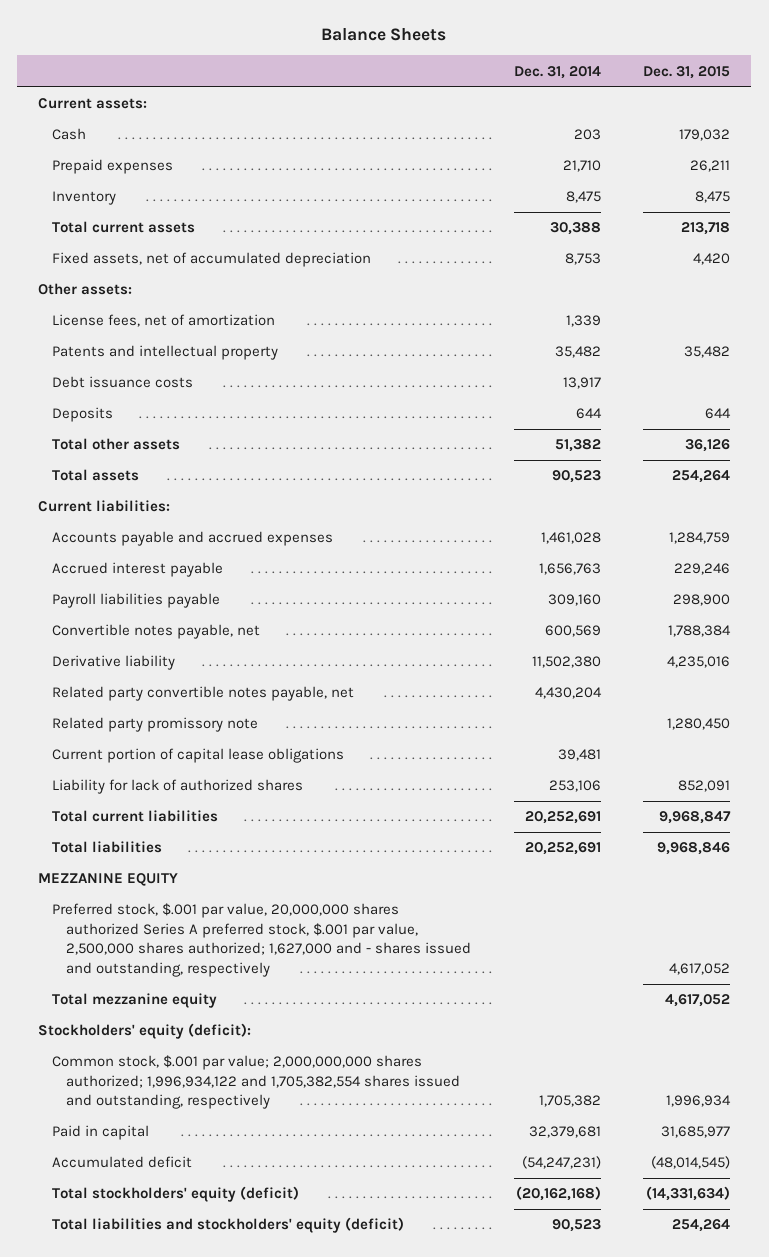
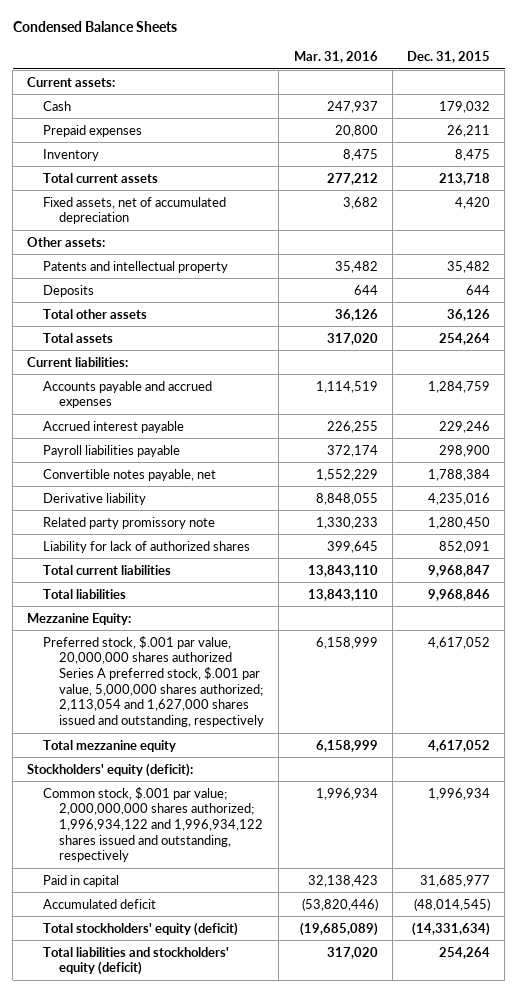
[321,28,447,42] Balance Sheets -> [12,20,177,32] Condensed Balance Sheets
[513,65,601,79] Dec. 31, 2014 -> none
none -> [293,50,378,63] Mar. 31, 2016
[52,314,276,328] License fees, net of amortization -> none
[52,376,194,389] Debt issuance costs -> none
[52,686,355,702] Related party convertible notes payable, net -> none
[52,748,345,764] Current portion of capital lease obligations -> none
[38,873,179,887] MEZZANINE EQUITY -> [27,612,132,625] Mezzanine Equity:
[52,903,472,977] Preferred stock, $.001 par value, 20,000,000 shares authorized Series A preferred stock, $.001 par value, 2,500,000 shares authorized; 1,627,000 and - shares issued and outstanding, respectively -> [43,635,265,728] Preferred stock, $.001 par value, 20,000,000 shares authorized Series A preferred stock, $.001 par value, 5,000,000 shares authorized; 2,113,054 and 1,627,000 shares issued and outstanding, respectively
[52,1055,461,1110] Common stock, $.001 par value; 2,000,000,000 shares authorized; 1,996,934,122 and 1,705,382,554 shares issued and outstanding, respectively -> [43,786,264,863] Common stock, $.001 par value; 2,000,000,000 shares authorized; 1,996,934,122 and 1,996,934,122 shares issued and outstanding, respectively

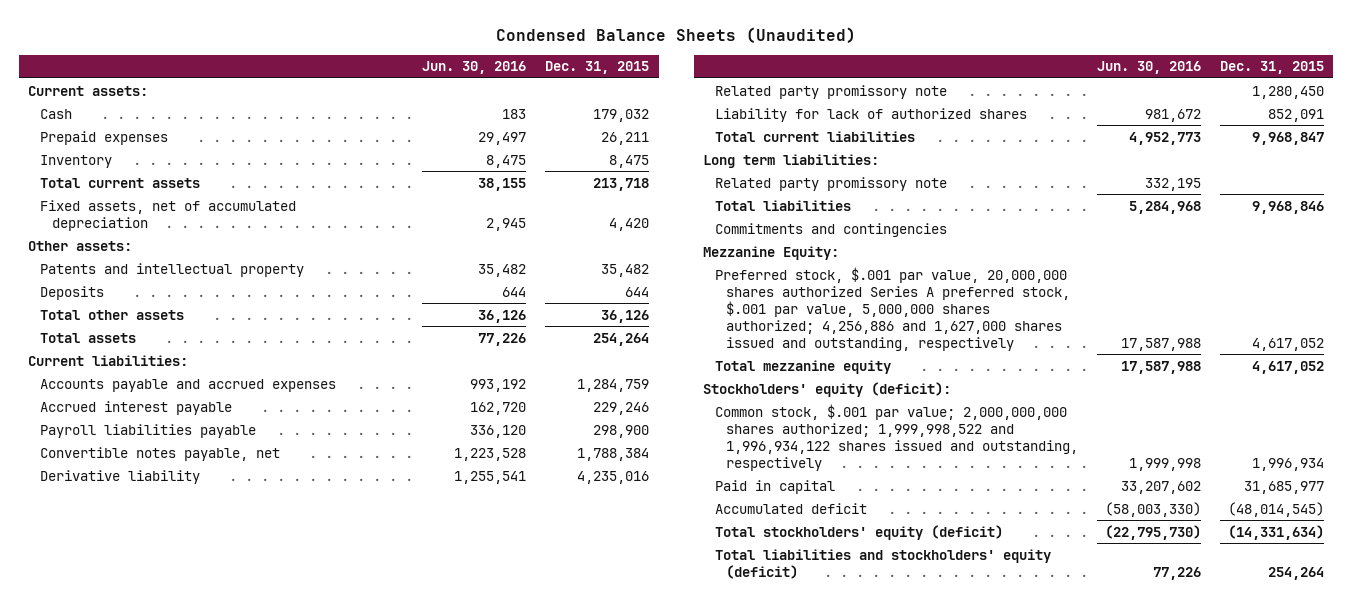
[12,20,177,32] Condensed Balance Sheets -> [496,26,857,43] Condensed Balance Sheets (Unaudited)
[293,50,378,63] Mar. 31, 2016 -> none
none -> [422,61,527,75] Jun. 30, 2016
none -> [703,153,880,168] Long term liabilities:
none -> [714,176,947,191] Related party promissory note
none -> [714,222,947,237] Commitments and contingencies
[43,635,265,728] Preferred stock, $.001 par value, 20,000,000 shares authorized Series A preferred stock, $.001 par value, 5,000,000 shares authorized; 2,113,054 and 1,627,000 shares issued and outstanding, respectively -> [714,266,1071,352] Preferred stock, $.001 par value, 20,000,000 shares authorized Series A preferred stock, $.001 par value, 5,000,000 shares authorized; 4,256,886 and 1,627,000 shares issued and outstanding, respectively
[43,786,264,863] Common stock, $.001 par value; 2,000,000,000 shares authorized; 1,996,934,122 and 1,996,934,122 shares issued and outstanding, respectively -> [714,403,1079,471] Common stock, $.001 par value; 2,000,000,000 shares authorized; 1,999,998,522 and 1,996,934,122 shares issued and outstanding, respectively

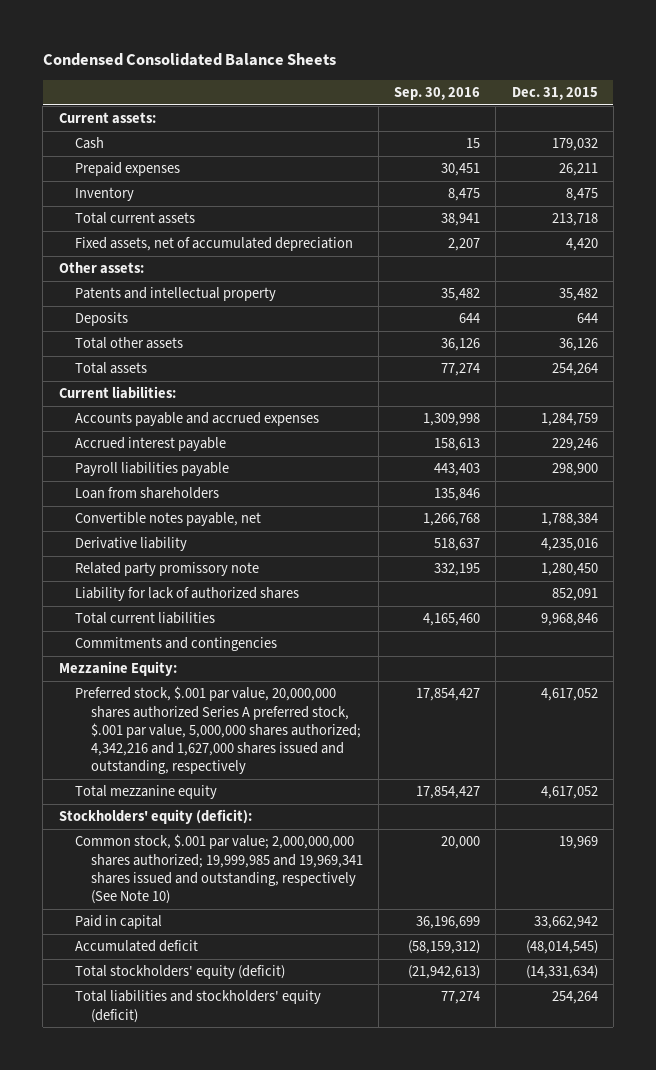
[496,26,857,43] Condensed Balance Sheets (Unaudited) -> [42,53,336,67] Condensed Consolidated Balance Sheets
[422,61,527,75] Jun. 30, 2016 -> none
none -> [394,87,481,101] Sep. 30, 2016
none -> [74,487,219,500] Loan from shareholders
[703,153,880,168] Long term liabilities: -> none
[714,176,947,191] Related party promissory note -> none
[714,199,851,211] Total liabilities -> none
[1252,131,1325,145] 9,968,847 -> [540,613,598,627] 9,968,846
[714,266,1071,352] Preferred stock, $.001 par value, 20,000,000 shares authorized Series A preferred stock, $.001 par value, 5,000,000 shares authorized; 4,256,886 and 1,627,000 shares issued and outstanding, respectively -> [74,686,361,775] Preferred stock, $.001 par value, 20,000,000 shares authorized Series A preferred stock, $.001 par value, 5,000,000 shares authorized; 4,342,216 and 1,627,000 shares issued and outstanding, respectively
[714,403,1079,471] Common stock, $.001 par value; 2,000,000,000 shares authorized; 1,999,998,522 and 1,996,934,122 shares issued and outstanding, respectively -> [74,834,363,905] Common stock, $.001 par value; 2,000,000,000 shares authorized; 19,999,985 and 19,969,341 shares issued and outstanding, respectively (See Note 10)
[1252,457,1325,471] 1,996,934 -> [558,836,598,850] 19,969
[1244,480,1325,494] 31,685,977 -> [533,916,598,930] 33,662,942

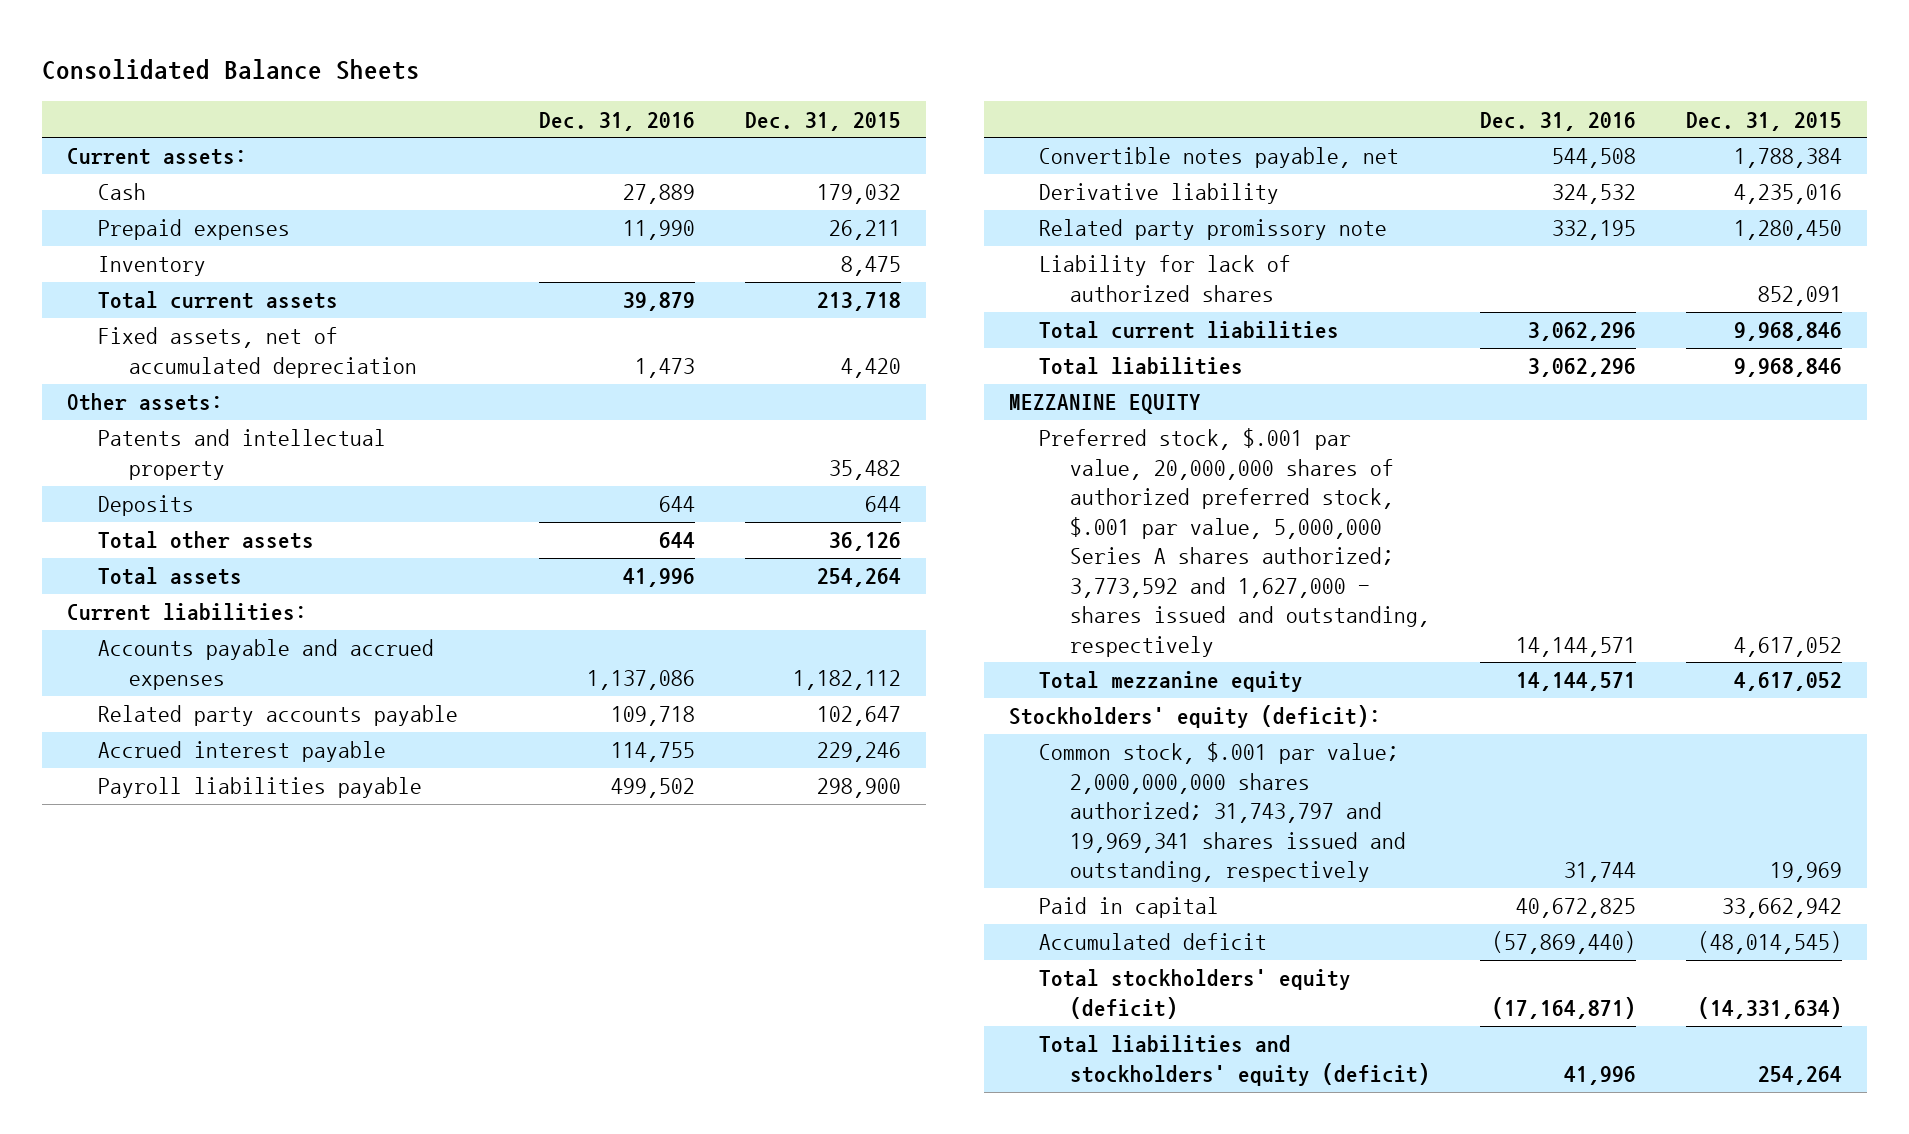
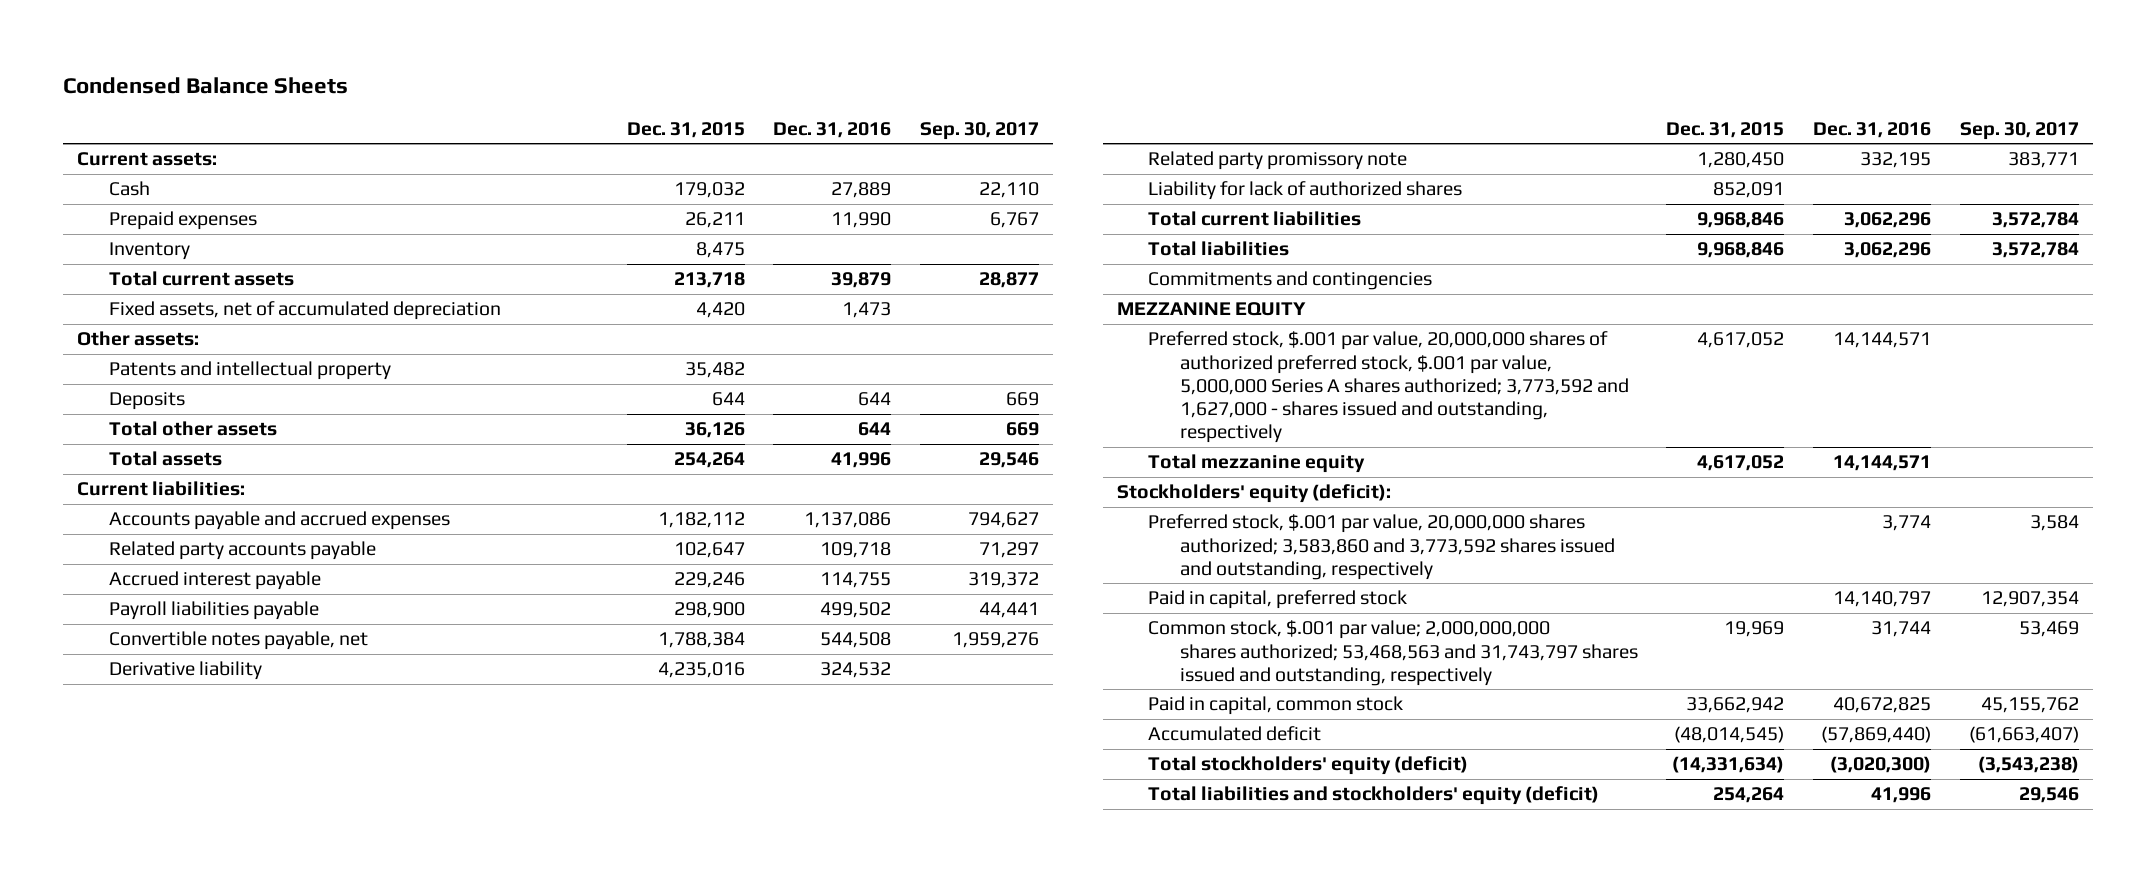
[42,58,421,80] Consolidated Balance Sheets -> [62,77,348,95] Condensed Balance Sheets
none -> [919,121,1039,140] Sep. 30, 2017
none -> [1148,271,1433,291] Commitments and contingencies
none -> [1148,514,1615,580] Preferred stock, $.001 par value, 20,000,000 shares authorized; 3,583,860 and 3,773,592 shares issued and outstanding, respectively
none -> [1148,590,1408,610] Paid in capital, preferred stock
[1039,742,1407,883] Common stock, $.001 par value; 2,000,000,000 shares authorized; 31,743,797 and 19,969,341 shares issued and outstanding, respectively -> [1148,620,1638,686] Common stock, $.001 par value; 2,000,000,000 shares authorized; 53,468,563 and 31,743,797 shares issued and outstanding, respectively
[1039,897,1220,919] Paid in capital -> [1148,696,1404,716] Paid in capital, common stock
[1492,996,1637,1019] (17,164,871) -> [1830,756,1932,774] (3,020,300)

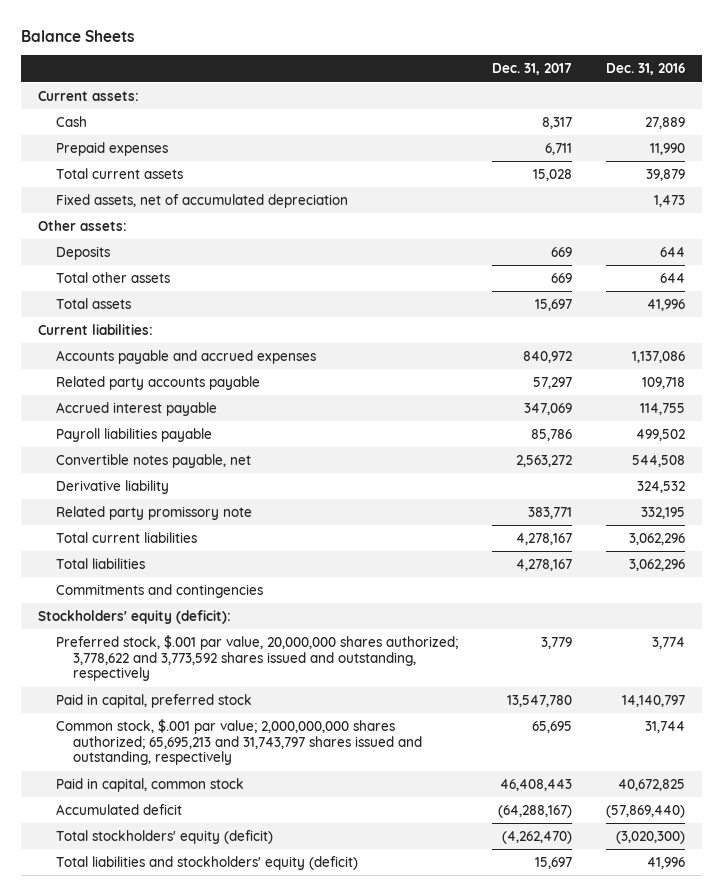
[62,77,348,95] Condensed Balance Sheets -> [20,29,134,42] Balance Sheets
[626,121,745,138] Dec. 31, 2015 -> none
[919,121,1039,140] Sep. 30, 2017 -> none
none -> [491,63,572,76] Dec. 31, 2017
[108,242,190,261] Inventory -> none
[108,361,391,381] Patents and intellectual property -> none
[1148,181,1463,201] Liability for lack of authorized shares -> none
[1116,302,1306,317] MEZZANINE EQUITY -> none
[1148,331,1629,444] Preferred stock, $.001 par value, 20,000,000 shares of authorized preferred stock, $.001 par value, 5,000,000 Series A shares authorized; 3,773,592 and 1,627,000 - shares issued and outstanding, respectively -> none
[1148,454,1366,474] Total mezzanine equity -> none
[1148,514,1615,580] Preferred stock, $.001 par value, 20,000,000 shares authorized; 3,583,860 and 3,773,592 shares issued and outstanding, respectively -> [55,635,458,682] Preferred stock, $.001 par value, 20,000,000 shares authorized; 3,778,622 and 3,773,592 shares issued and outstanding, respectively
[1148,620,1638,686] Common stock, $.001 par value; 2,000,000,000 shares authorized; 53,468,563 and 31,743,797 shares issued and outstanding, respectively -> [55,719,423,766] Common stock, $.001 par value; 2,000,000,000 shares authorized; 65,695,213 and 31,743,797 shares issued and outstanding, respectively

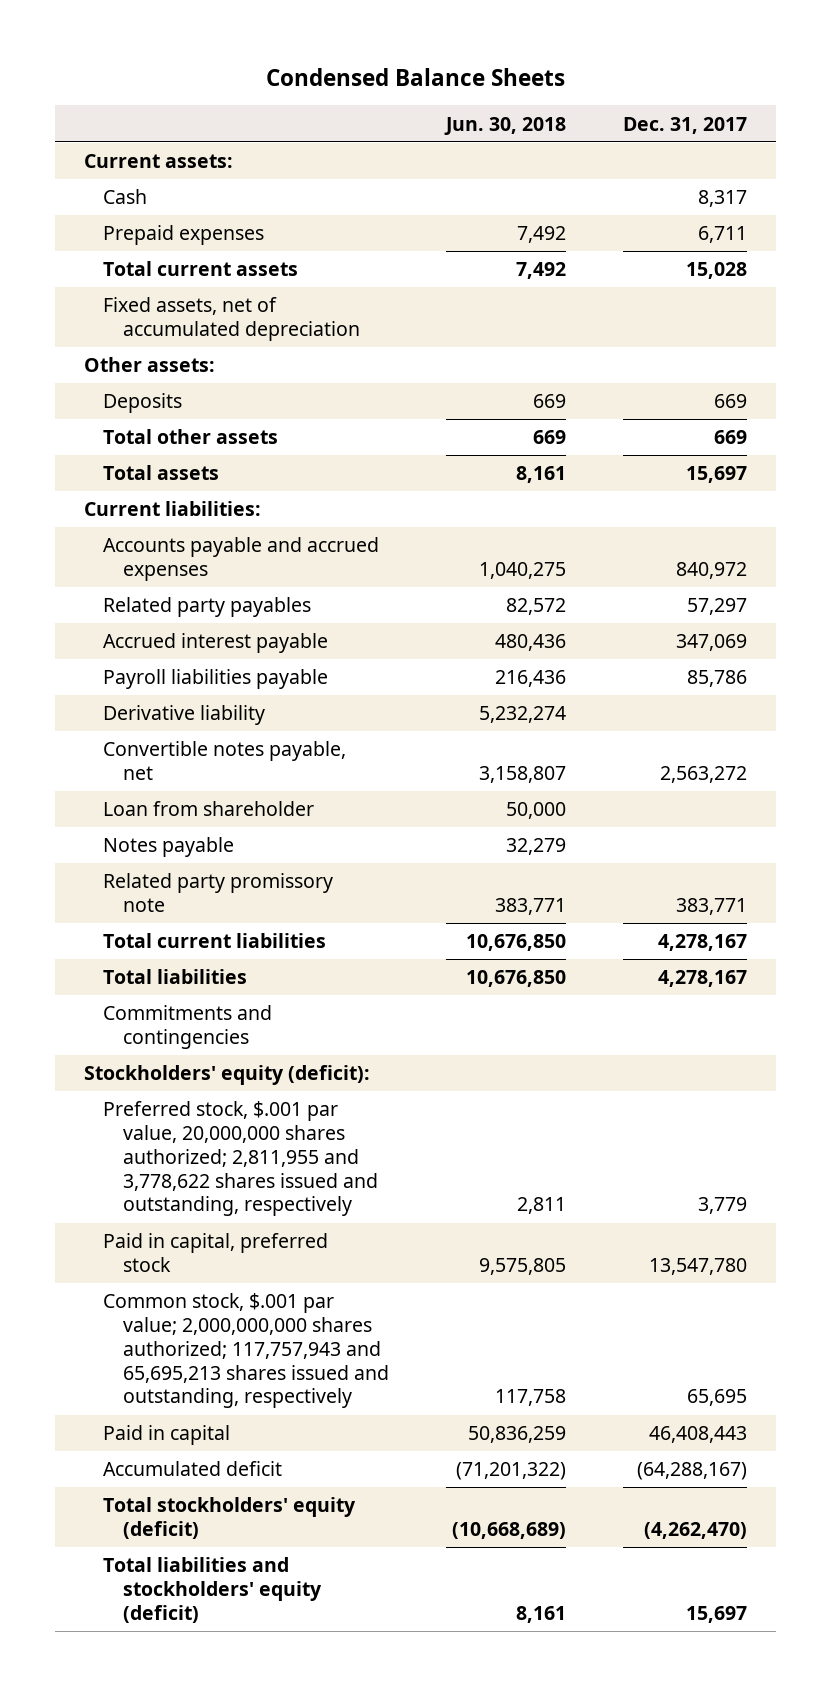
[20,29,134,42] Balance Sheets -> [265,67,565,86] Condensed Balance Sheets
[606,63,686,76] Dec. 31, 2016 -> none
none -> [444,116,567,135] Jun. 30, 2018
[55,376,260,391] Related party accounts payable -> [103,597,312,618] Related party payables
[55,454,251,469] Convertible notes payable, net -> [103,741,347,781] Convertible notes payable, net
none -> [103,801,315,817] Loan from shareholder
none -> [103,837,235,858] Notes payable
[55,635,458,682] Preferred stock, $.001 par value, 20,000,000 shares authorized; 3,778,622 and 3,773,592 shares issued and outstanding, respectively -> [103,1101,378,1217] Preferred stock, $.001 par value, 20,000,000 shares authorized; 2,811,955 and 3,778,622 shares issued and outstanding, respectively
[55,719,423,766] Common stock, $.001 par value; 2,000,000,000 shares authorized; 65,695,213 and 31,743,797 shares issued and outstanding, respectively -> [103,1293,389,1409] Common stock, $.001 par value; 2,000,000,000 shares authorized; 117,757,943 and 65,695,213 shares issued and outstanding, respectively
[55,778,244,793] Paid in capital, common stock -> [103,1425,231,1446] Paid in capital

